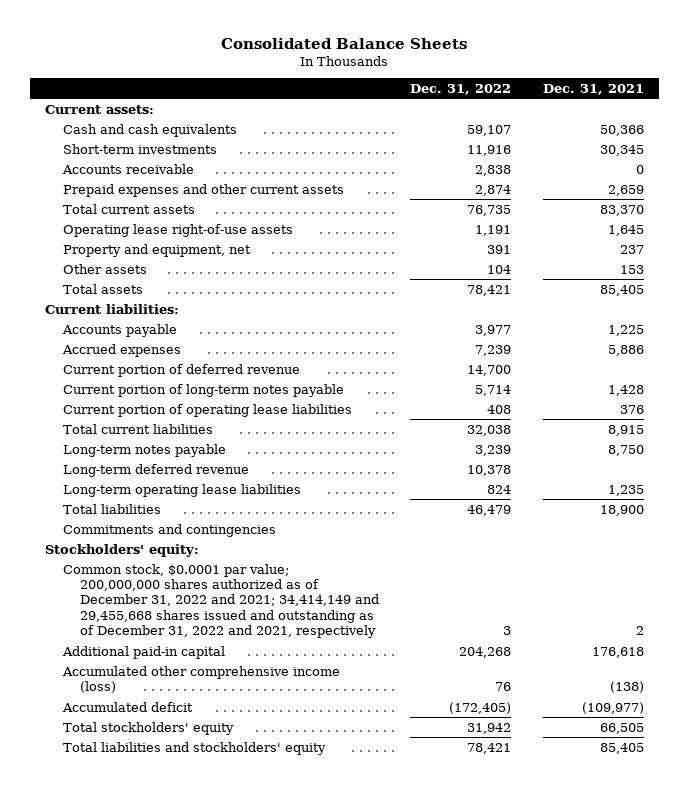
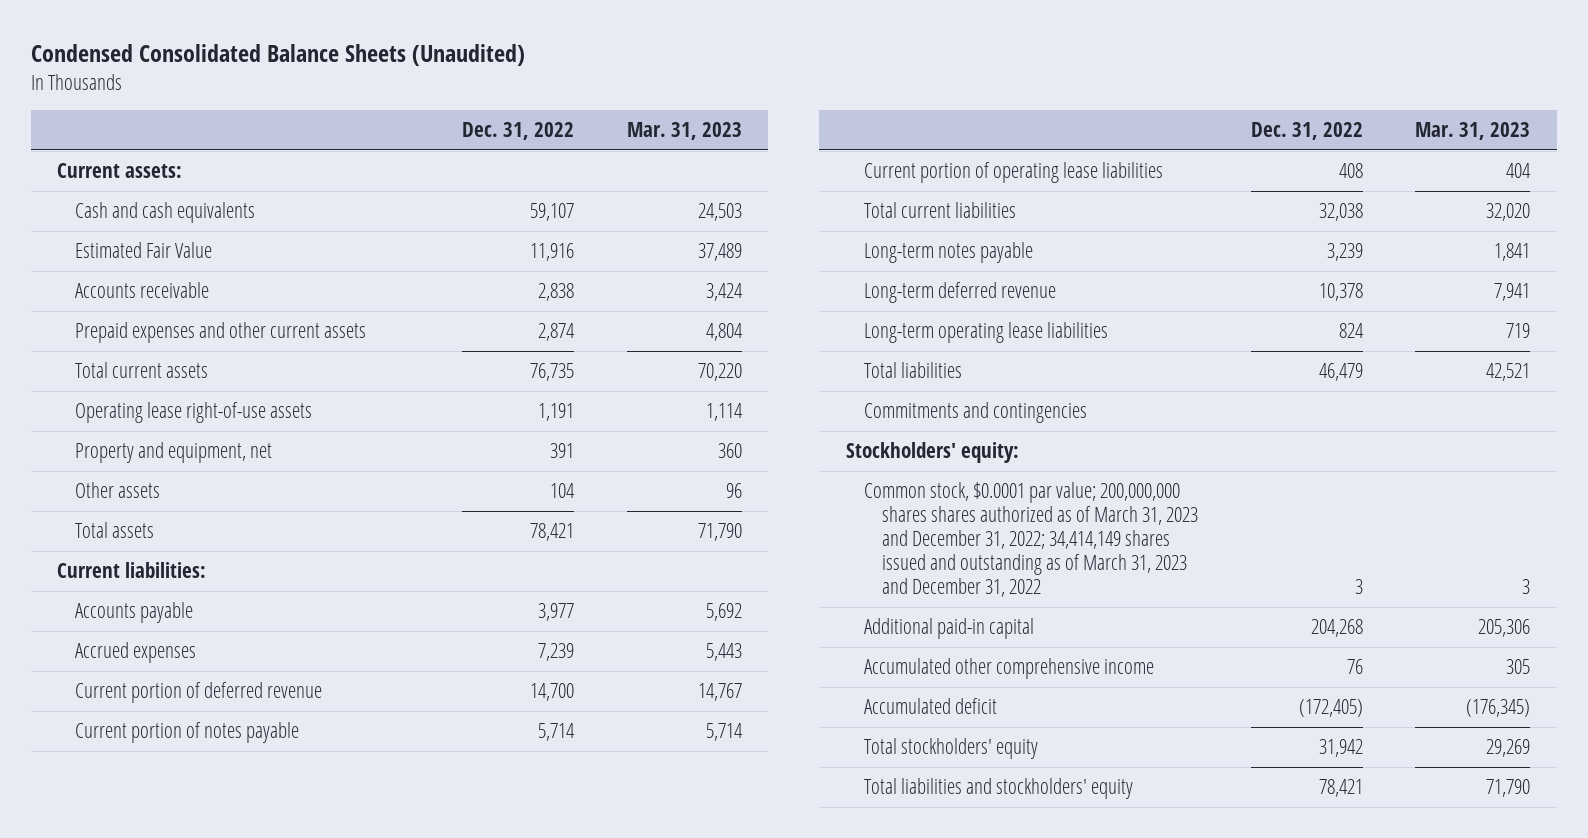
[221,37,468,49] Consolidated Balance Sheets -> [30,44,525,67] Condensed Consolidated Balance Sheets (Unaudited)
[542,83,644,95] Dec. 31, 2021 -> none
none -> [627,121,743,140] Mar. 31, 2023
[62,143,217,154] Short-term investments -> [75,242,213,259] Estimated Fair Value
[62,383,344,397] Current portion of long-term notes payable -> [75,722,300,744] Current portion of notes payable
[62,563,380,639] Common stock, $0.0001 par value; 200,000,000 shares authorized as of December 31, 2022 and 2021; 34,414,149 and 29,455,668 shares issued and outstanding as of December 31, 2022 and 2021, respectively -> [863,482,1198,598] Common stock, $0.0001 par value; 200,000,000 shares shares authorized as of March 31, 2023 and December 31, 2022; 34,414,149 shares issued and outstanding as of March 31, 2023 and December 31, 2022
[61,665,340,694] Accumulated other comprehensive income (loss) -> [863,658,1154,680] Accumulated other comprehensive income

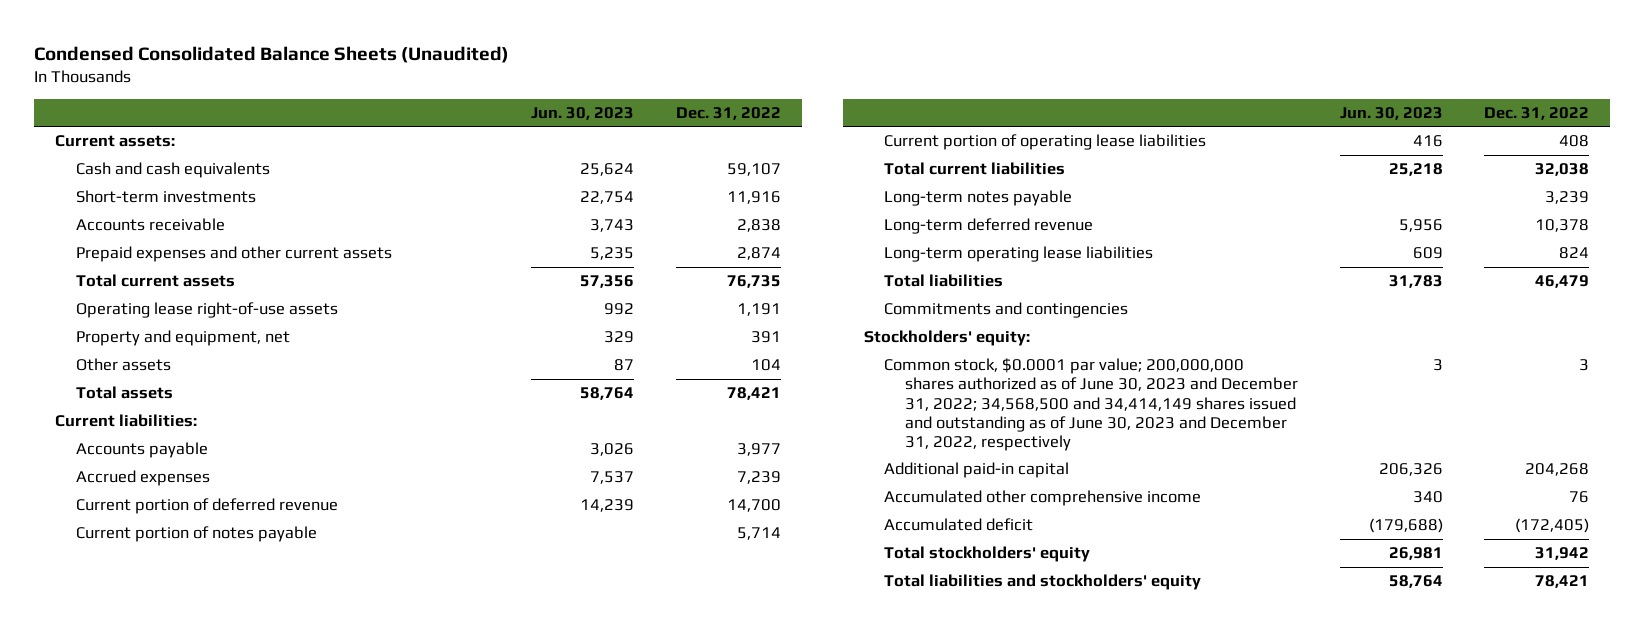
[627,121,743,140] Mar. 31, 2023 -> none
none -> [531,106,635,120] Jun. 30, 2023
[75,242,213,259] Estimated Fair Value -> [75,190,256,204] Short-term investments
[863,482,1198,598] Common stock, $0.0001 par value; 200,000,000 shares shares authorized as of March 31, 2023 and December 31, 2022; 34,414,149 shares issued and outstanding as of March 31, 2023 and December 31, 2022 -> [884,358,1298,451] Common stock, $0.0001 par value; 200,000,000 shares authorized as of June 30, 2023 and December 31, 2022; 34,568,500 and 34,414,149 shares issued and outstanding as of June 30, 2023 and December 31, 2022, respectively

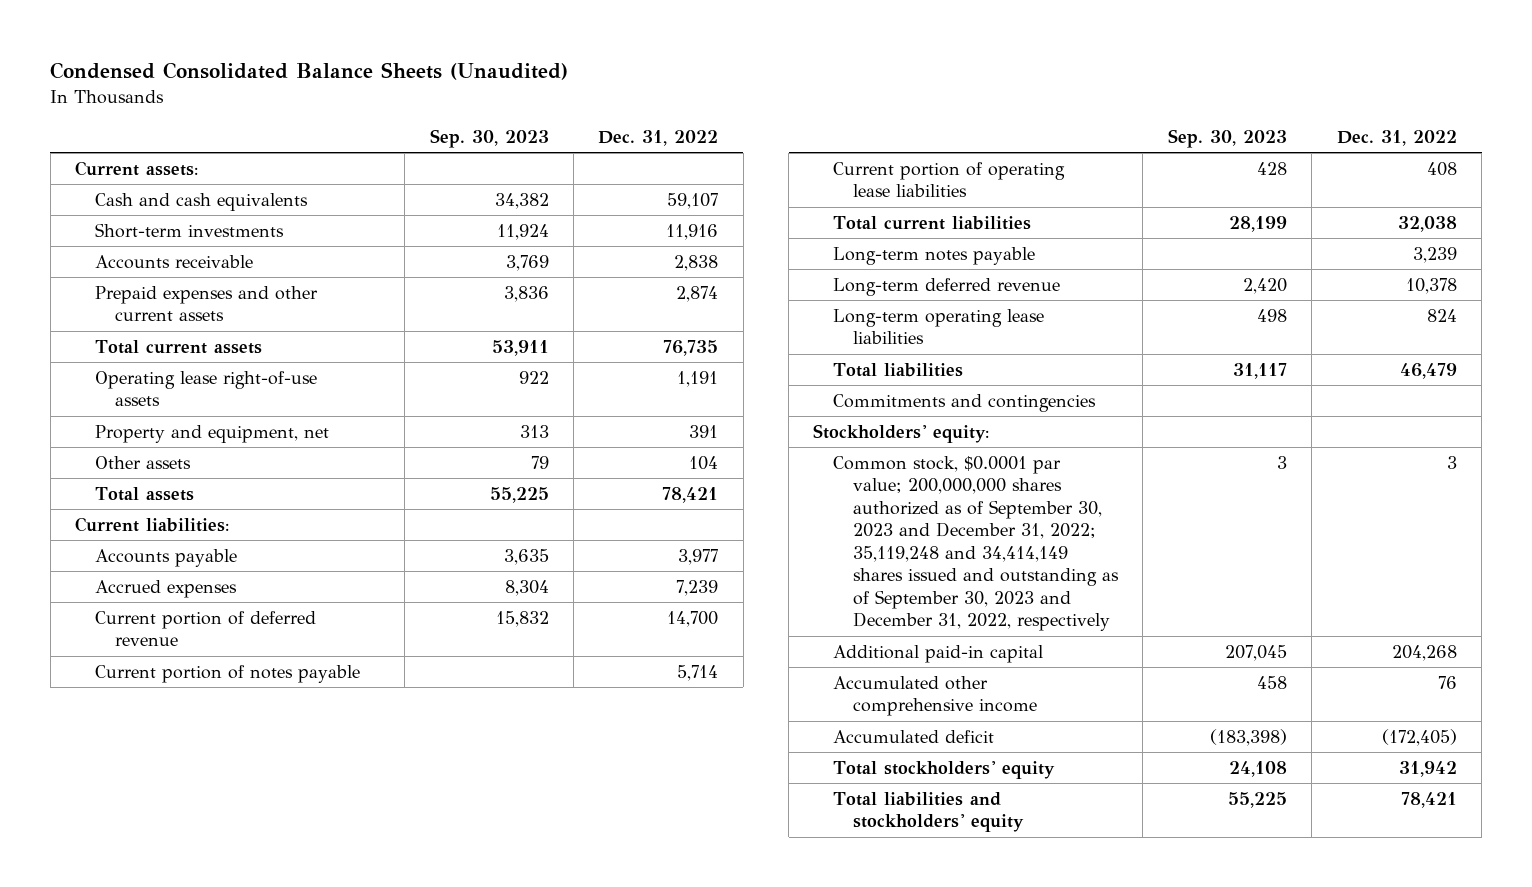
[531,106,635,120] Jun. 30, 2023 -> none
none -> [429,128,549,148] Sep. 30, 2023
[884,358,1298,451] Common stock, $0.0001 par value; 200,000,000 shares authorized as of June 30, 2023 and December 31, 2022; 34,568,500 and 34,414,149 shares issued and outstanding as of June 30, 2023 and December 31, 2022, respectively -> [833,455,1119,632] Common stock, $0.0001 par value; 200,000,000 shares authorized as of September 30, 2023 and December 31, 2022; 35,119,248 and 34,414,149 shares issued and outstanding as of September 30, 2023 and December 31, 2022, respectively

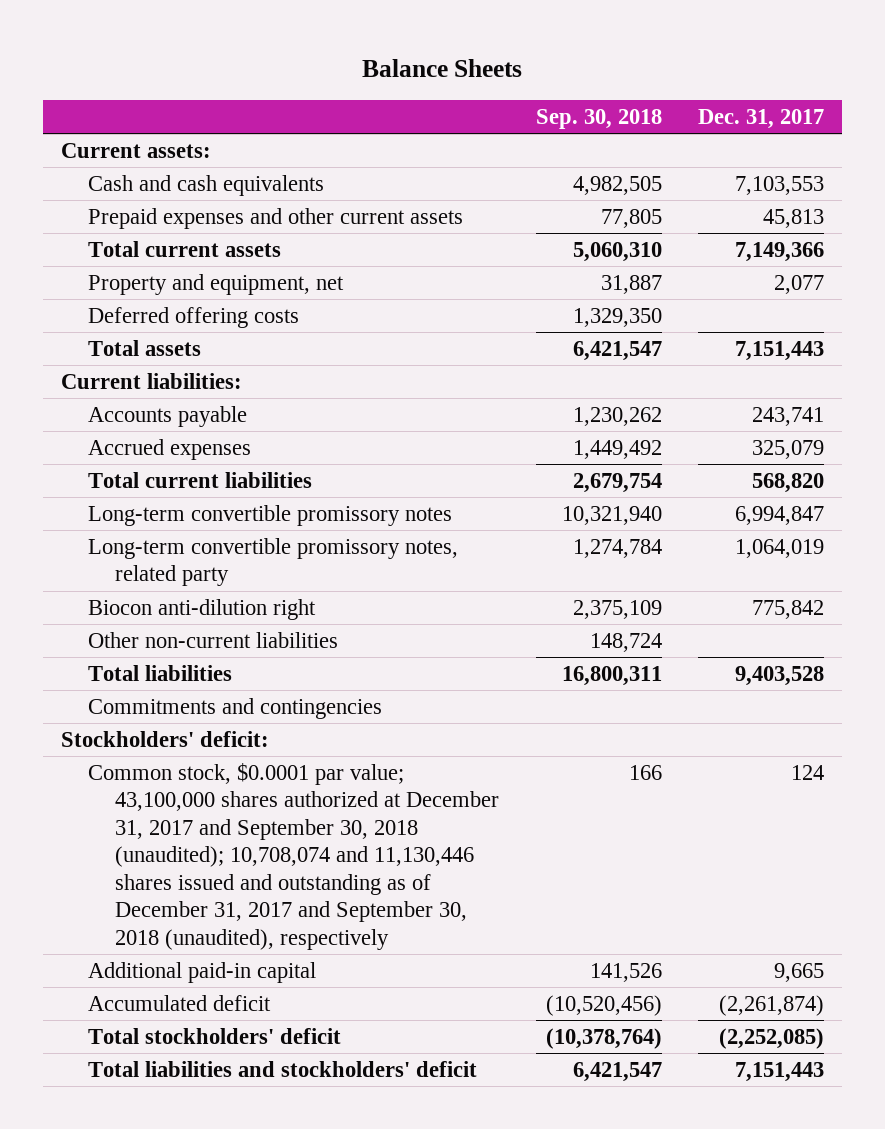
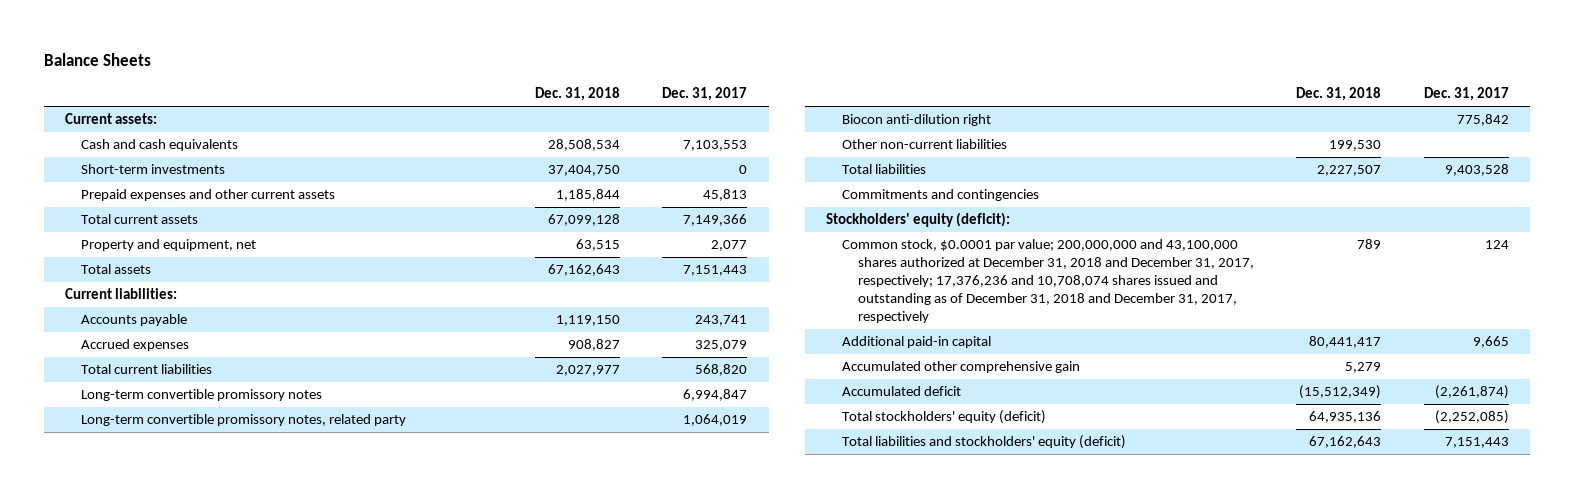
[535,108,662,129] Sep. 30, 2018 -> none
none -> [534,87,620,102] Dec. 31, 2018
none -> [80,164,225,175] Short-term investments
[88,306,300,328] Deferred offering costs -> none
[60,730,269,747] Stockholders' deficit: -> [826,212,1011,228] Stockholders' equity (deficit):
[88,762,500,950] Common stock, $0.0001 par value; 43,100,000 shares authorized at December 31, 2017 and September 30, 2018 (unaudited); 10,708,074 and 11,130,446 shares issued and outstanding as of December 31, 2017 and September 30, 2018 (unaudited), respectively -> [842,239,1255,323] Common stock, $0.0001 par value; 200,000,000 and 43,100,000 shares authorized at December 31, 2018 and December 31, 2017, respectively; 17,376,236 and 10,708,074 shares issued and outstanding as of December 31, 2018 and December 31, 2017, respectively
none -> [842,361,1081,374] Accumulated other comprehensive gain
[88,1027,342,1044] Total stockholders' deficit -> [842,410,1047,425] Total stockholders' equity (deficit)
[88,1060,478,1077] Total liabilities and stockholders' deficit -> [842,435,1127,450] Total liabilities and stockholders' equity (deficit)

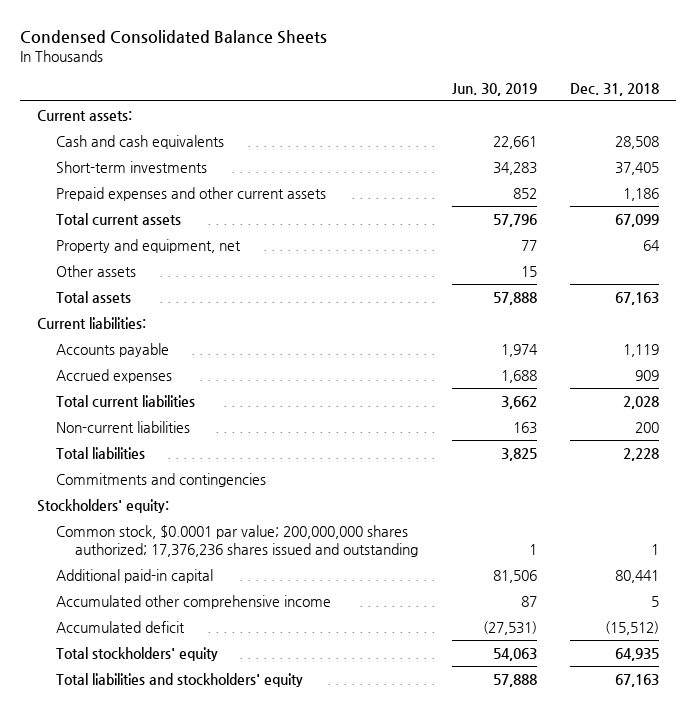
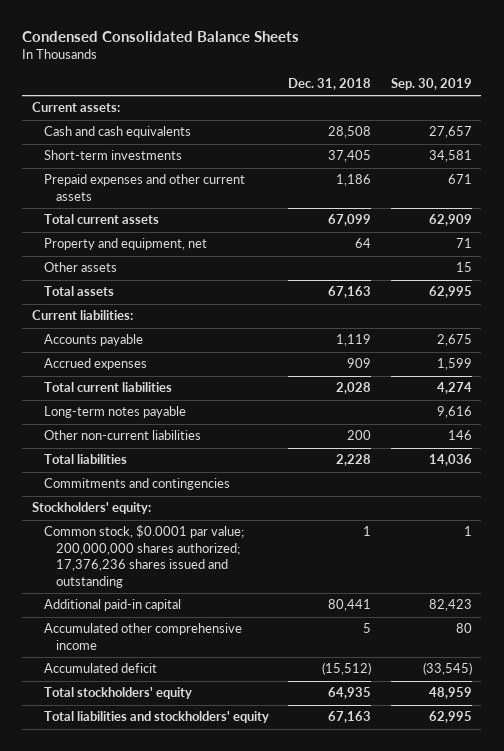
[451,82,537,96] Jun. 30, 2019 -> none
none -> [390,77,472,90] Sep. 30, 2019
none -> [43,406,186,419] Long-term notes payable
[55,420,190,433] Non-current liabilities -> [43,430,201,441] Other non-current liabilities

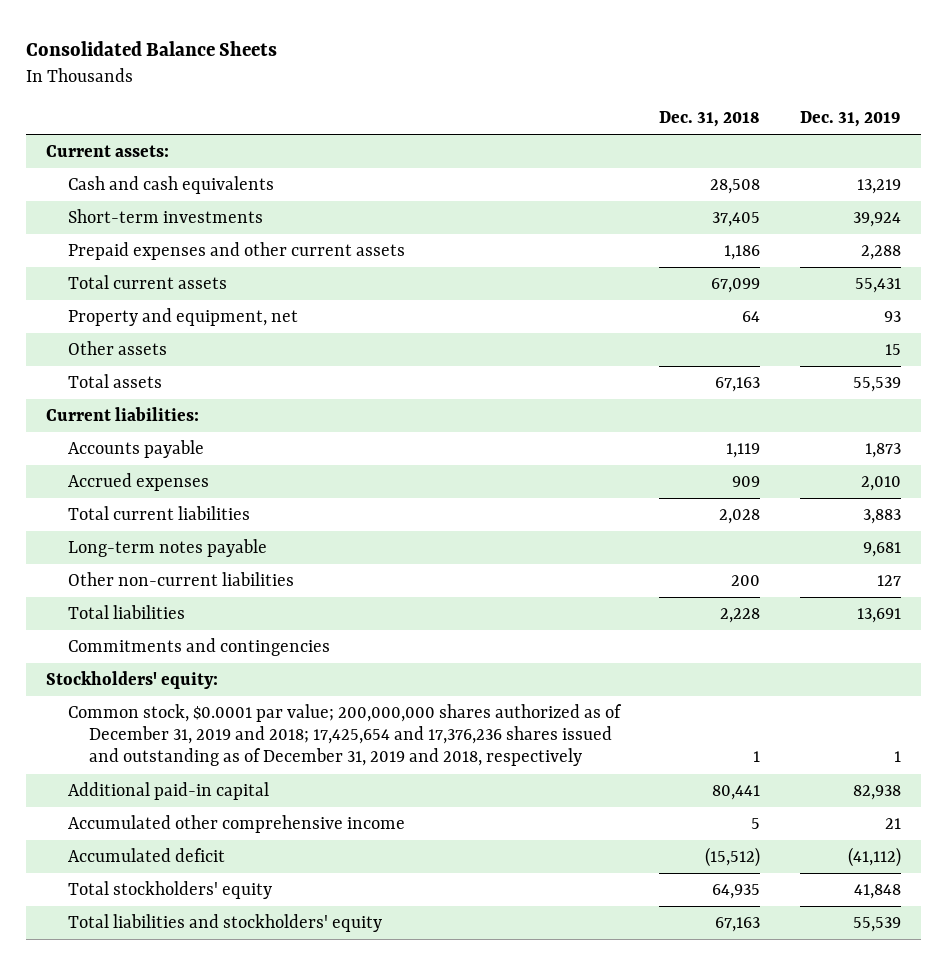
[22,30,300,42] Condensed Consolidated Balance Sheets -> [26,40,278,56] Consolidated Balance Sheets
[390,77,472,90] Sep. 30, 2019 -> none
none -> [800,111,902,128] Dec. 31, 2019
[43,525,244,588] Common stock, $0.0001 par value; 200,000,000 shares authorized; 17,376,236 shares issued and outstanding -> [67,704,622,767] Common stock, $0.0001 par value; 200,000,000 shares authorized as of December 31, 2019 and 2018; 17,425,654 and 17,376,236 shares issued and outstanding as of December 31, 2019 and 2018, respectively

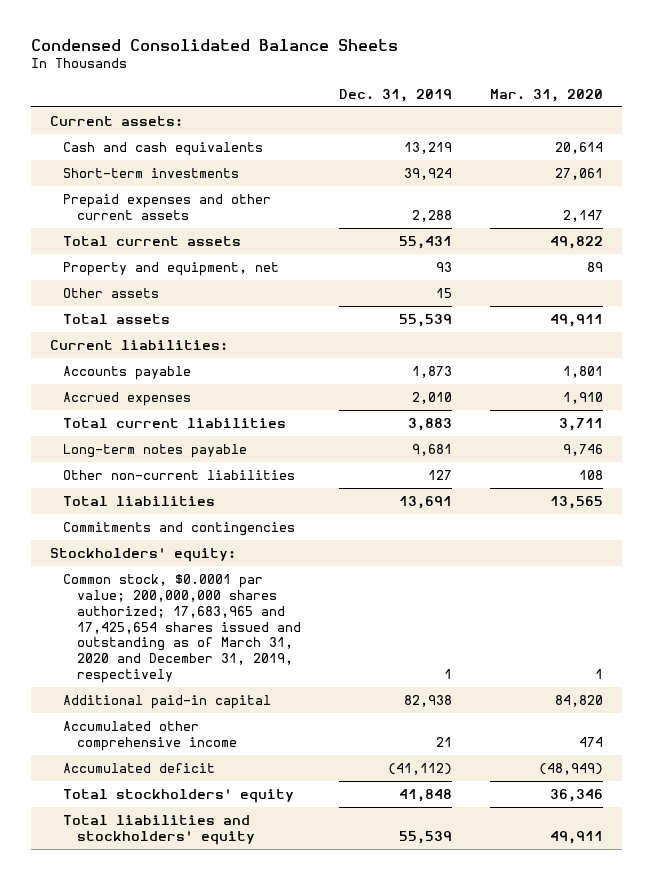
[26,40,278,56] Consolidated Balance Sheets -> [30,38,398,51] Condensed Consolidated Balance Sheets
[659,111,761,128] Dec. 31, 2018 -> none
none -> [490,88,604,102] Mar. 31, 2020
[67,704,622,767] Common stock, $0.0001 par value; 200,000,000 shares authorized as of December 31, 2019 and 2018; 17,425,654 and 17,376,236 shares issued and outstanding as of December 31, 2019 and 2018, respectively -> [63,573,301,684] Common stock, $0.0001 par value; 200,000,000 shares authorized; 17,683,965 and 17,425,654 shares issued and outstanding as of March 31, 2020 and December 31, 2019, respectively

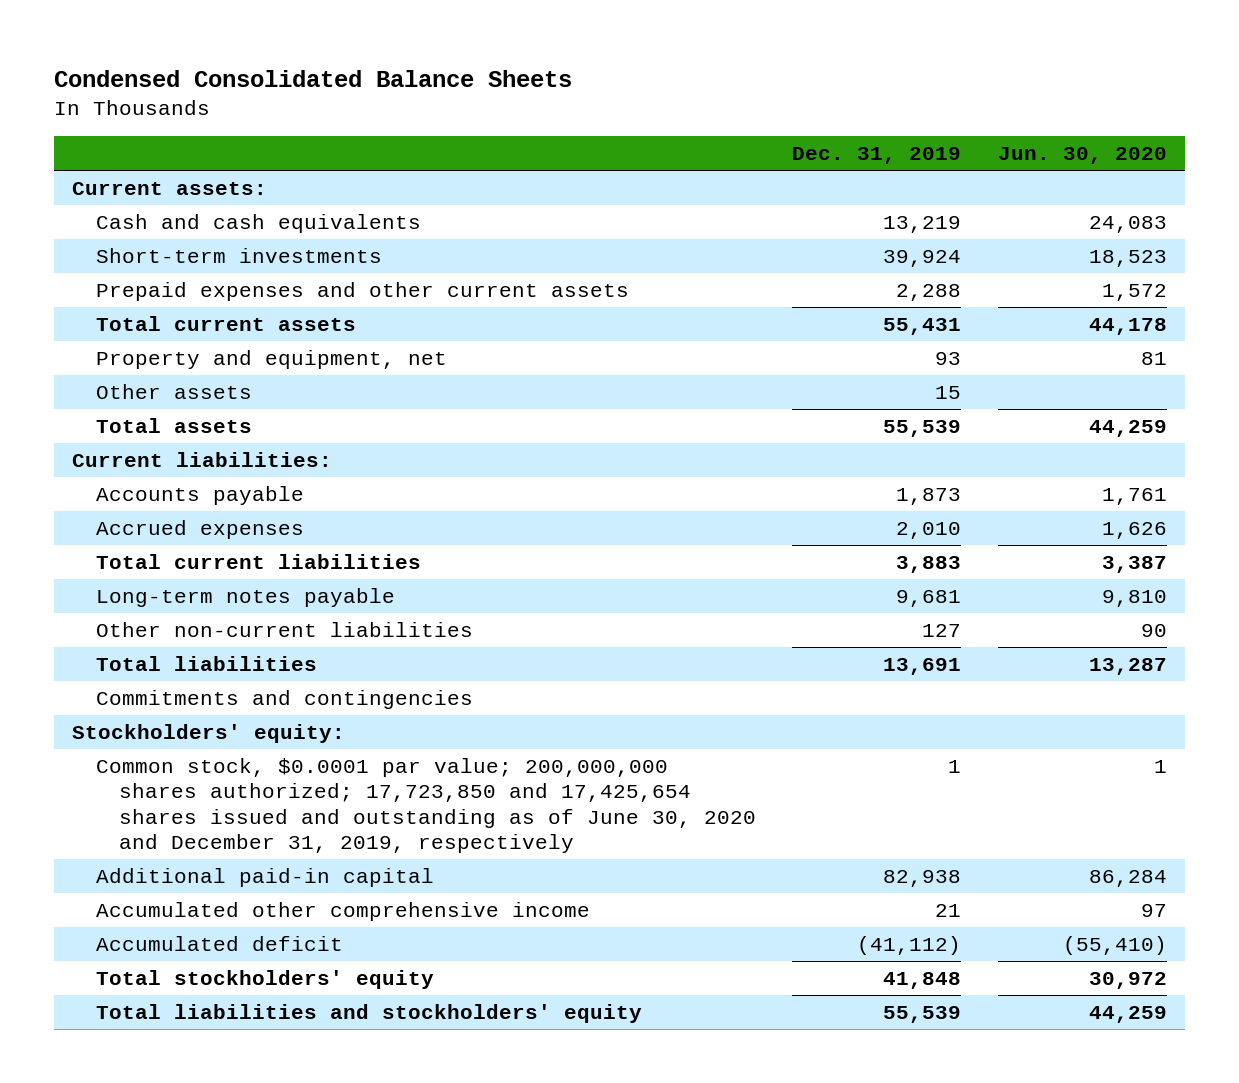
[490,88,604,102] Mar. 31, 2020 -> none
none -> [997,146,1167,164] Jun. 30, 2020
[63,573,301,684] Common stock, $0.0001 par value; 200,000,000 shares authorized; 17,683,965 and 17,425,654 shares issued and outstanding as of March 31, 2020 and December 31, 2019, respectively -> [95,758,756,854] Common stock, $0.0001 par value; 200,000,000 shares authorized; 17,723,850 and 17,425,654 shares issued and outstanding as of June 30, 2020 and December 31, 2019, respectively

